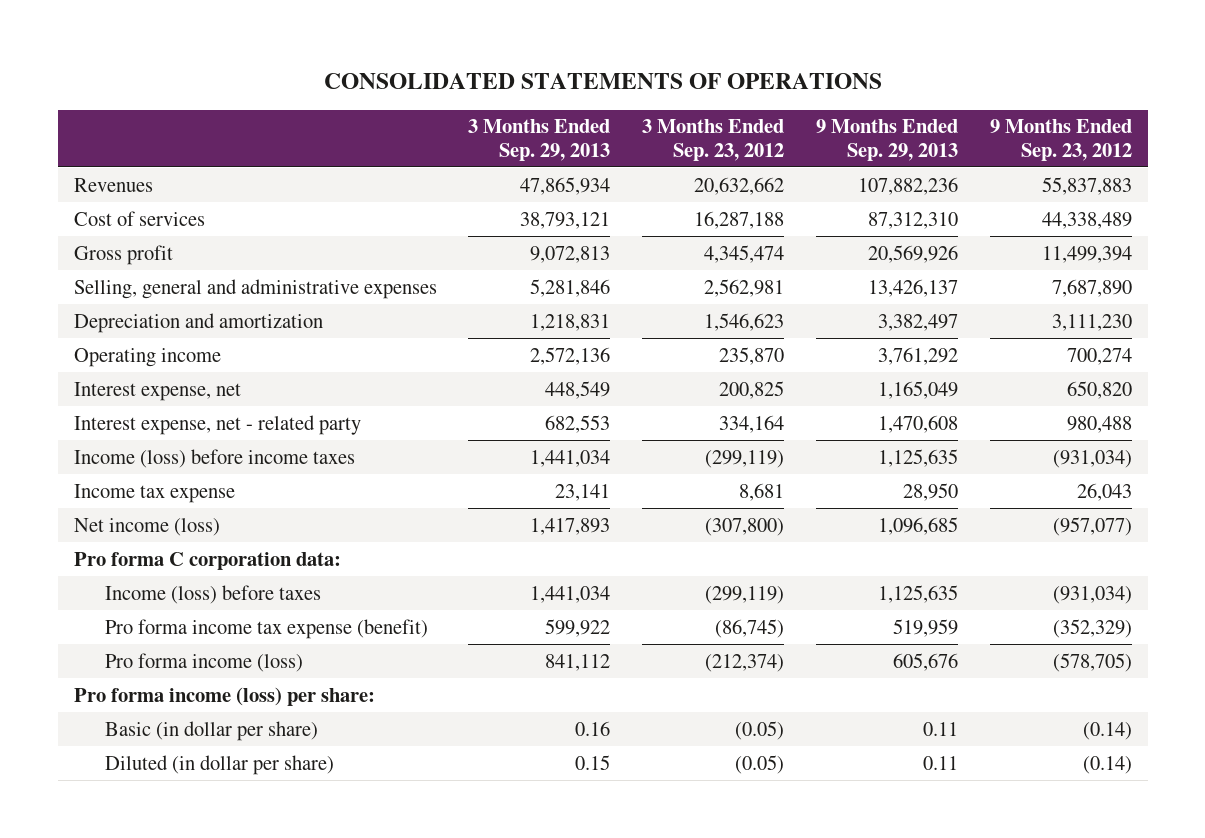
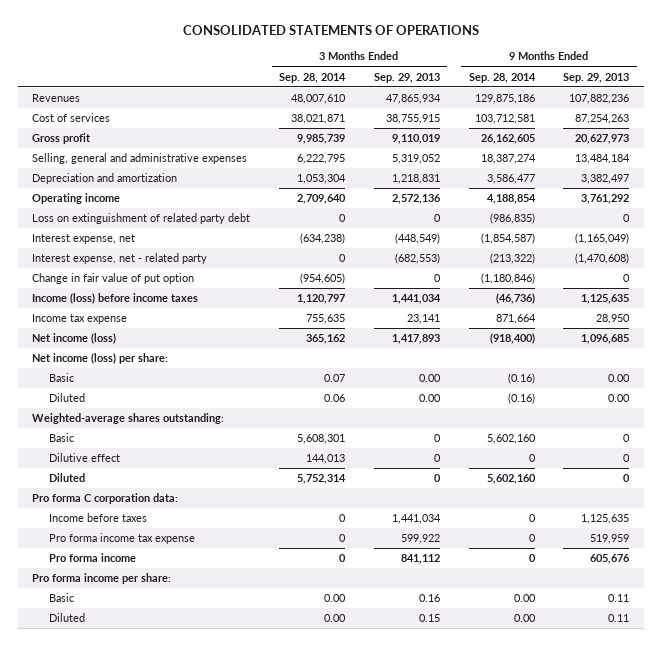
[642,119,785,161] 3 Months Ended Sep. 23, 2012 -> none
[989,119,1132,161] 9 Months Ended Sep. 23, 2012 -> none
none -> [278,72,346,83] Sep. 28, 2014
none -> [468,72,536,83] Sep. 28, 2014
[520,211,611,229] 38,793,121 -> [385,114,440,125] 38,755,915
[867,211,958,229] 87,312,310 -> [575,114,630,125] 87,254,263
[530,245,611,263] 9,072,813 -> [391,134,440,145] 9,110,019
[867,244,958,263] 20,569,926 -> [575,134,630,145] 20,627,973
[530,278,611,297] 5,281,846 -> [391,154,440,165] 5,319,052
[867,278,958,297] 13,426,137 -> [575,154,631,165] 13,484,184
none -> [32,213,251,225] Loss on extinguishment of related party debt
[545,380,611,399] 448,549 -> [394,233,440,245] (448,549)
[877,380,958,399] 1,165,049 -> [575,233,630,245] (1,165,049)
[545,414,611,433] 682,553 -> [394,253,440,265] (682,553)
[877,414,958,433] 1,470,608 -> [575,253,630,265] (1,470,608)
none -> [32,273,195,285] Change in fair value of put option
none -> [32,353,169,365] Net income (loss) per share:
none -> [48,373,74,383] Basic
none -> [48,393,85,403] Diluted
none -> [32,413,225,425] Weighted-average shares outstanding:
none -> [48,433,74,443] Basic
none -> [48,453,120,463] Dilutive effect
none -> [48,473,85,483] Diluted
[104,584,321,604] Income (loss) before taxes -> [48,513,147,523] Income before taxes
[104,618,428,639] Pro forma income tax expense (benefit) -> [48,533,195,545] Pro forma income tax expense
[104,652,303,672] Pro forma income (loss) -> [48,553,136,563] Pro forma income
[73,686,375,706] Pro forma income (loss) per share: -> [32,573,172,585] Pro forma income per share:
[104,720,318,741] Basic (in dollar per share) -> [48,593,74,603] Basic
[104,754,334,775] Diluted (in dollar per share) -> [48,613,85,623] Diluted

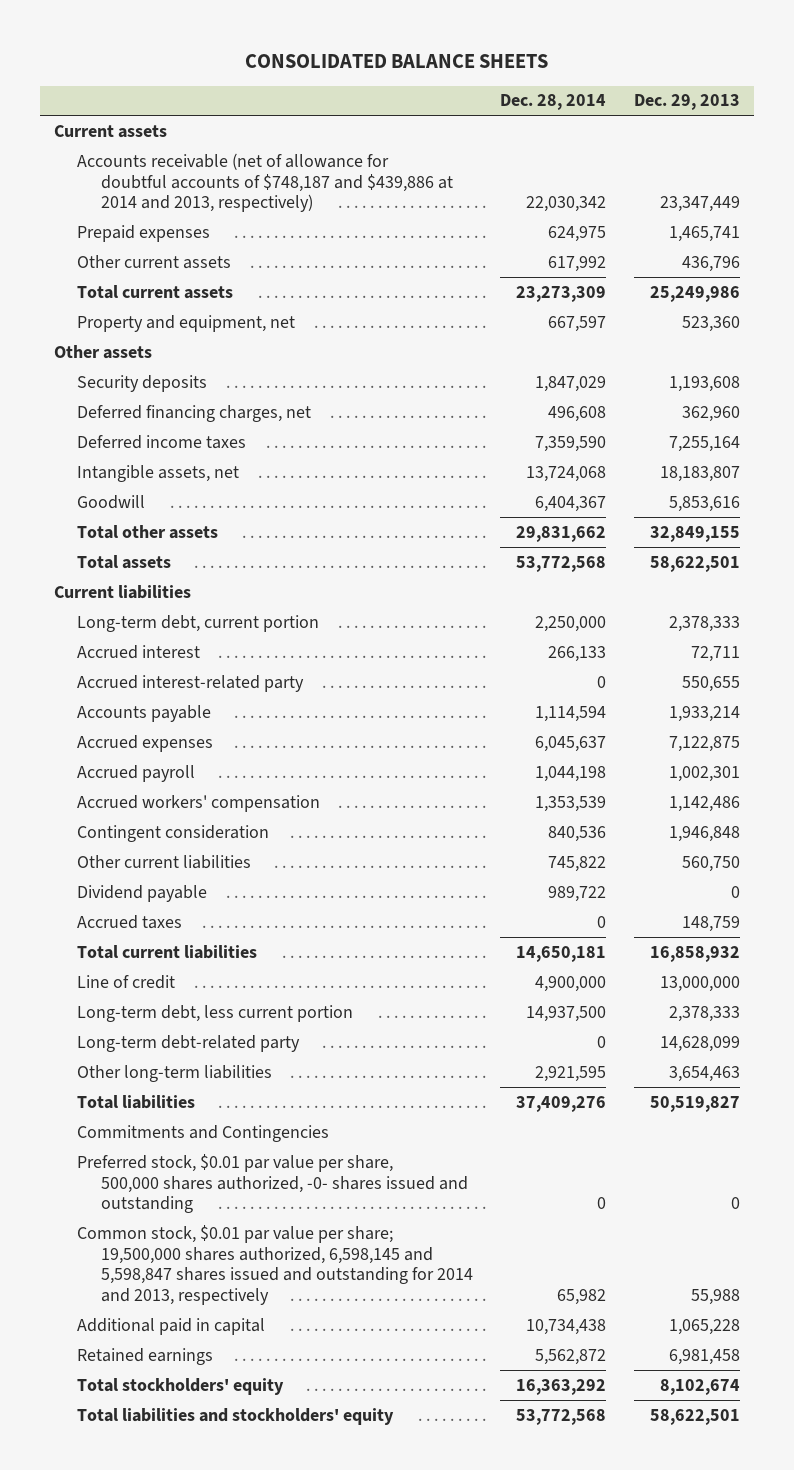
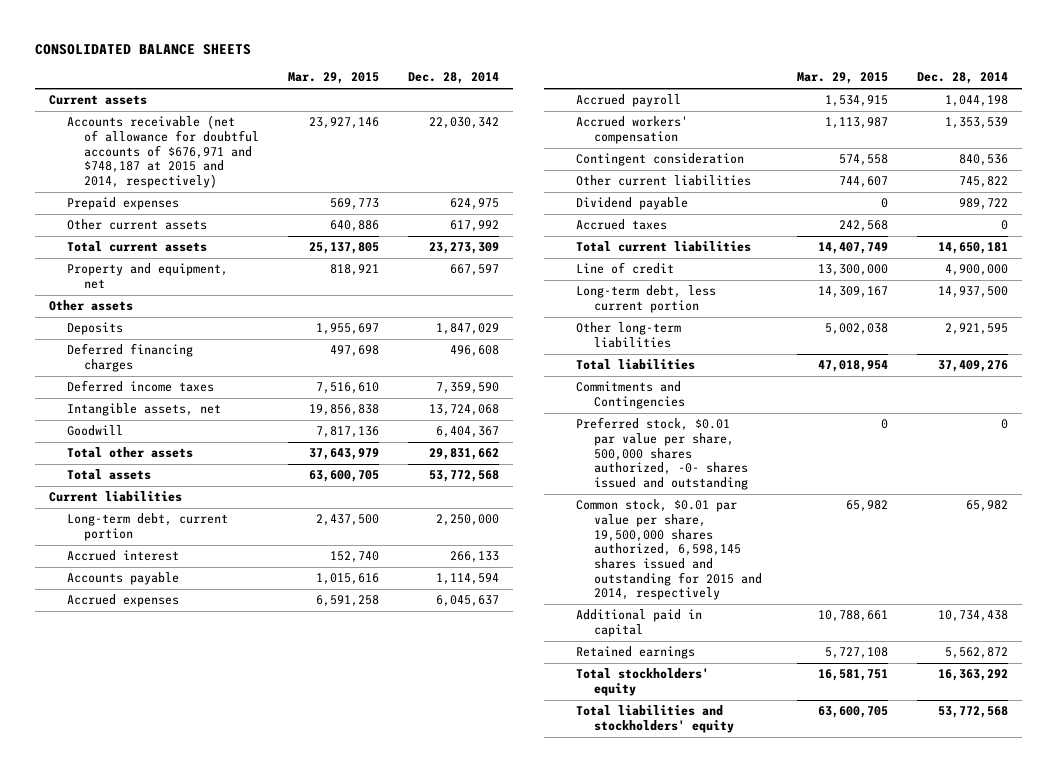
[634,94,741,111] Dec. 29, 2013 -> none
none -> [288,72,380,85] Mar. 29, 2015
[77,152,453,213] Accounts receivable (net of allowance for doubtful accounts of $748,187 and $439,886 at 2014 and 2013, respectively) -> [66,115,260,189] Accounts receivable (net of allowance for doubtful accounts of $676,971 and $748,187 at 2015 and 2014, respectively)
[77,374,208,392] Security deposits -> [66,322,123,336] Deposits
[77,404,312,422] Deferred financing charges, net -> [66,343,193,373] Deferred financing charges
[77,674,305,692] Accrued interest-related party -> none
[77,1034,301,1052] Long-term debt-related party -> none
[77,1224,473,1306] Common stock, $0.01 par value per share; 19,500,000 shares authorized, 6,598,145 and 5,598,847 shares issued and outstanding for 2014 and 2013, respectively -> [575,499,762,601] Common stock, $0.01 par value per share, 19,500,000 shares authorized, 6,598,145 shares issued and outstanding for 2015 and 2014, respectively

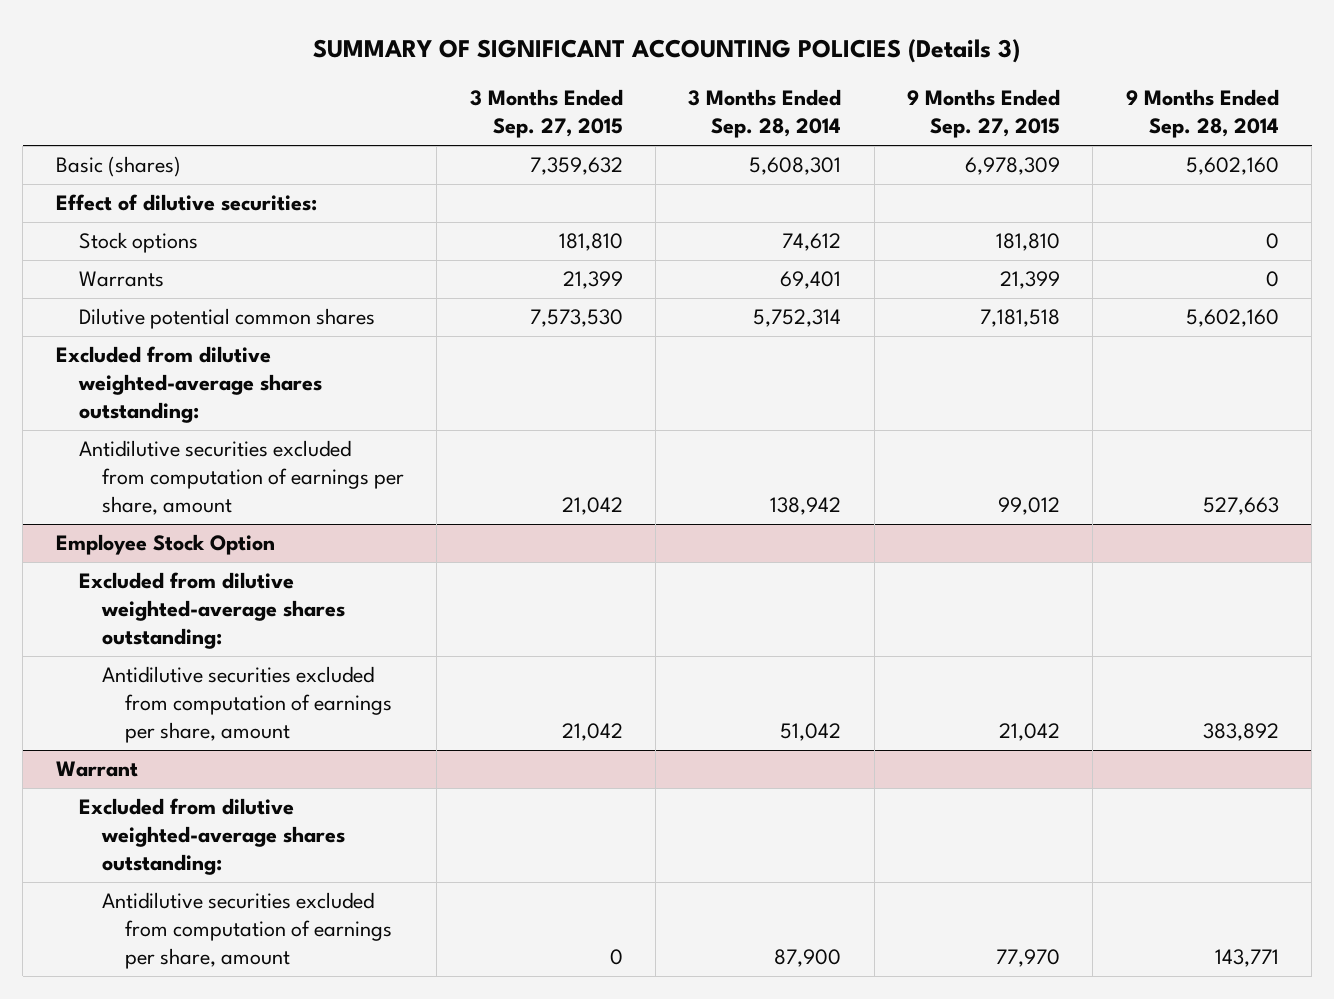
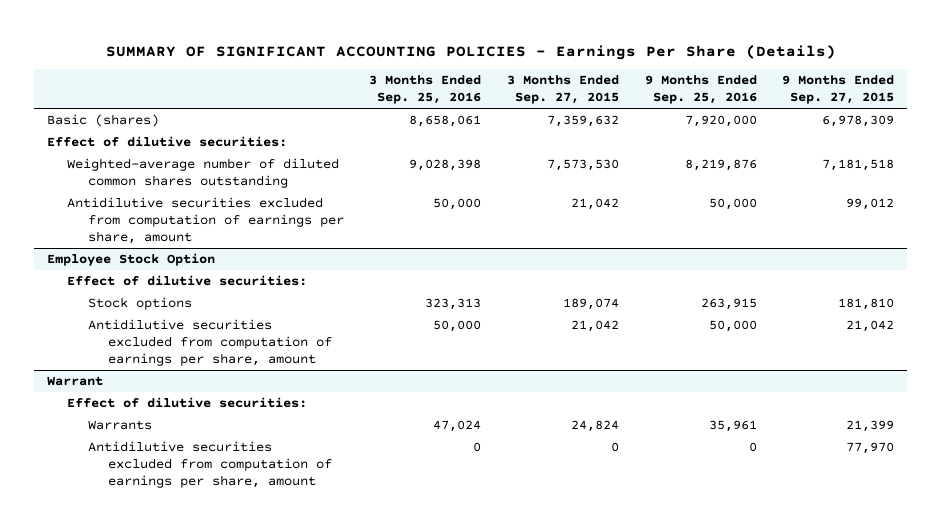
[313,38,1021,63] SUMMARY OF SIGNIFICANT ACCOUNTING POLICIES (Details 3) -> [105,44,836,60] SUMMARY OF SIGNIFICANT ACCOUNTING POLICIES - Earnings Per Share (Details)
[688,89,842,139] 3 Months Ended Sep. 28, 2014 -> none
[1125,89,1279,139] 9 Months Ended Sep. 28, 2014 -> none
none -> [369,75,482,105] 3 Months Ended Sep. 25, 2016
none -> [644,75,757,105] 9 Months Ended Sep. 25, 2016
[78,232,198,254] Stock options -> none
[78,271,164,288] Warrants -> none
[55,346,322,424] Excluded from dilutive weighted-average shares outstanding: -> none
[78,308,375,330] Dilutive potential common shares -> [67,157,340,189] Weighted-average number of diluted common shares outstanding
[78,572,345,650] Excluded from dilutive weighted-average shares outstanding: -> none
none -> [67,274,308,286] Effect of dilutive securities:
none -> [87,296,192,310] Stock options
[78,798,345,876] Excluded from dilutive weighted-average shares outstanding: -> none
none -> [67,396,308,408] Effect of dilutive securities:
none -> [87,419,152,430] Warrants

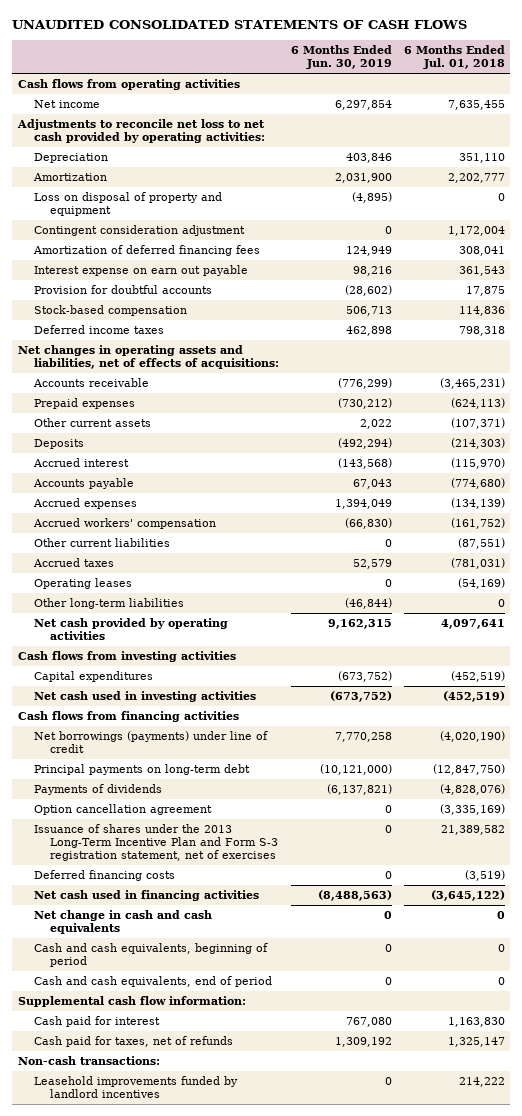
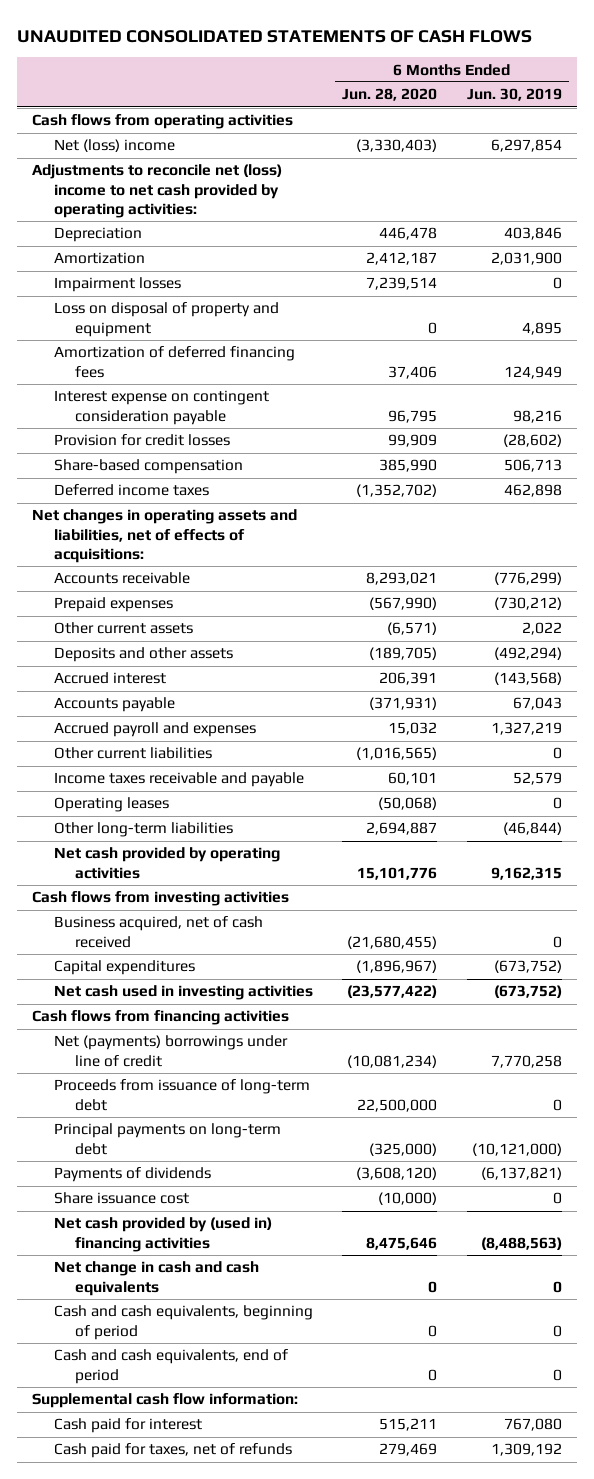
[403,45,505,70] 6 Months Ended Jul. 01, 2018 -> none
none -> [342,88,438,102] Jun. 28, 2020
[33,99,100,108] Net income -> [53,139,175,153] Net (loss) income
[16,118,265,144] Adjustments to reconcile net loss to net cash provided by operating activities: -> [31,164,282,219] Adjustments to reconcile net (loss) income to net cash provided by operating activities:
[33,224,245,236] Contingent consideration adjustment -> none
none -> [53,277,181,293] Impairment losses
[351,191,392,203] (4,895) -> [521,321,562,335] 4,895
[33,264,248,276] Interest expense on earn out payable -> [53,390,269,425] Interest expense on contingent consideration payable
[33,284,212,294] Provision for doubtful accounts -> [53,434,230,447] Provision for credit losses
[33,304,187,316] Stock-based compensation -> [53,459,243,475] Share-based compensation
[33,438,84,449] Deposits -> [53,647,233,663] Deposits and other assets
[32,517,216,529] Accrued workers' compensation -> none
[32,497,137,509] Accrued expenses -> [53,722,256,738] Accrued payroll and expenses
[334,498,392,509] 1,394,049 -> [490,722,562,736] 1,327,219
[32,557,114,567] Accrued taxes -> [53,772,304,788] Income taxes receivable and payable
none -> [53,916,263,948] Business acquired, net of cash received
[33,730,268,754] Net borrowings (payments) under line of credit -> [53,1035,288,1067] Net (payments) borrowings under line of credit
none -> [53,1079,310,1111] Proceeds from issuance of long-term debt
[33,803,212,815] Option cancellation agreement -> none
[33,869,175,881] Deferred financing costs -> none
[33,823,278,862] Issuance of shares under the 2013 Long-Term Incentive Plan and Form S-3 registration statement, net of exercises -> [53,1192,189,1205] Share issuance cost
[33,889,259,901] Net cash used in financing activities -> [53,1217,272,1252] Net cash provided by (used in) financing activities
[17,1055,160,1065] Non-cash transactions: -> none
[33,1075,238,1099] Leasehold improvements funded by landlord incentives -> none

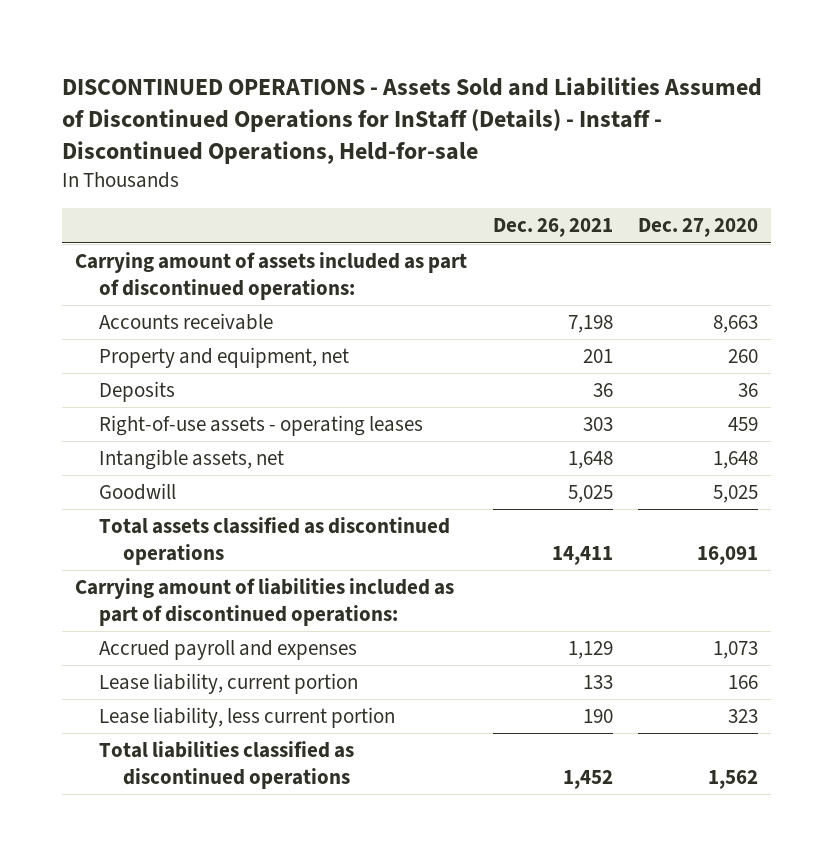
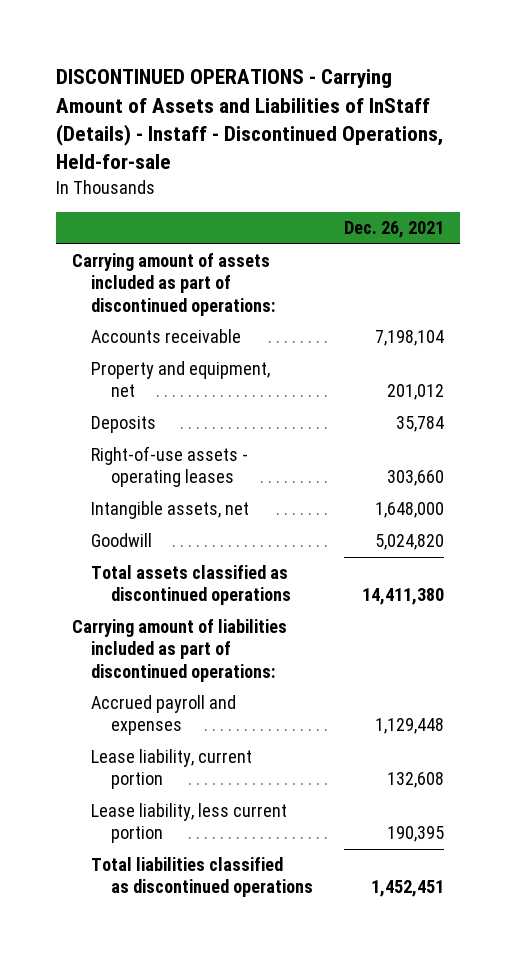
[62,76,763,165] DISCONTINUED OPERATIONS - Assets Sold and Liabilities Assumed of Discontinued Operations for InStaff (Details) - Instaff - Discontinued Operations, Held-for-sale -> [56,69,444,170] DISCONTINUED OPERATIONS - Carrying Amount of Assets and Liabilities of InStaff (Details) - Instaff - Discontinued Operations, Held-for-sale
[638,218,759,238] Dec. 27, 2020 -> none
[567,315,613,334] 7,198 -> [375,330,445,347] 7,198,104
[582,349,613,364] 201 -> [387,384,445,401] 201,012
[592,383,613,398] 36 -> [396,416,445,433] 35,784
[582,417,613,432] 303 -> [387,470,445,487] 303,660
[567,451,613,470] 1,648 -> [375,502,445,519] 1,648,000
[567,485,613,504] 5,025 -> [375,534,445,551] 5,024,820
[551,545,613,565] 14,411 -> [362,588,445,606] 14,411,380
[567,641,613,660] 1,129 -> [375,718,445,735] 1,129,448
[582,675,613,690] 133 -> [387,772,445,789] 132,608
[582,709,613,724] 190 -> [387,826,445,843] 190,395
[562,769,613,789] 1,452 -> [371,880,445,898] 1,452,451

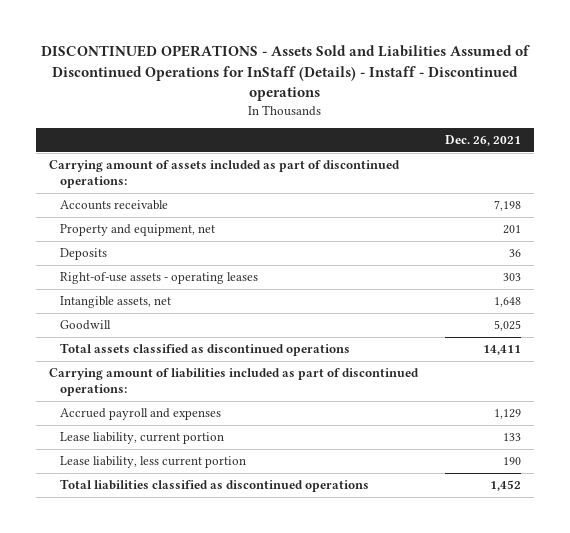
[56,69,444,170] DISCONTINUED OPERATIONS - Carrying Amount of Assets and Liabilities of InStaff (Details) - Instaff - Discontinued Operations, Held-for-sale -> [41,45,531,101] DISCONTINUED OPERATIONS - Assets Sold and Liabilities Assumed of Discontinued Operations for InStaff (Details) - Instaff - Discontinued operations
[375,330,445,347] 7,198,104 -> [493,200,521,212] 7,198
[387,384,445,401] 201,012 -> [502,225,521,235] 201
[396,416,445,433] 35,784 -> [508,249,521,258] 36
[387,470,445,487] 303,660 -> [502,273,521,282] 303
[375,502,445,519] 1,648,000 -> [493,297,521,308] 1,648
[375,534,445,551] 5,024,820 -> [493,320,521,332] 5,025
[362,588,445,606] 14,411,380 -> [482,345,521,356] 14,411
[375,718,445,735] 1,129,448 -> [493,409,521,420] 1,129
[387,772,445,789] 132,608 -> [502,433,521,442] 133
[387,826,445,843] 190,395 -> [502,457,521,466] 190
[371,880,445,898] 1,452,451 -> [489,480,521,492] 1,452

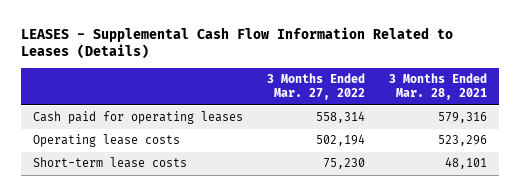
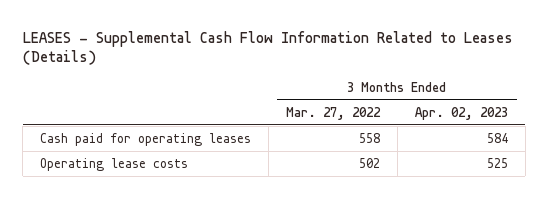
[389,73,488,101] 3 Months Ended Mar. 28, 2021 -> none
none -> [414,106,508,120] Apr. 02, 2023
[32,157,187,169] Short-term lease costs -> none
[316,111,366,124] 558,314 -> [359,132,381,143] 558
[316,134,366,147] 502,194 -> [359,157,381,168] 502

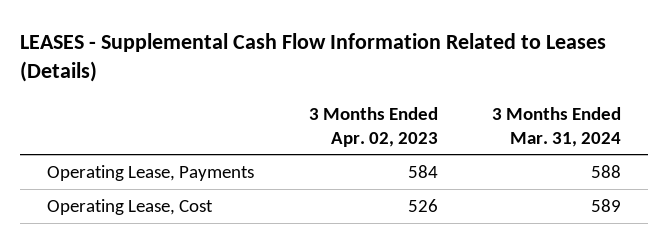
[286,106,382,120] Mar. 27, 2022 -> none
none -> [491,107,621,147] 3 Months Ended Mar. 31, 2024
[40,132,252,146] Cash paid for operating leases -> [47,165,255,182] Operating Lease, Payments
[40,157,189,171] Operating lease costs -> [47,199,214,216] Operating Lease, Cost
[486,157,508,168] 525 -> [407,199,438,213] 526

